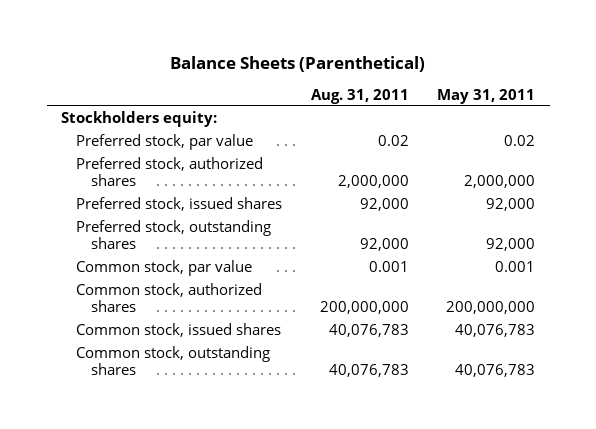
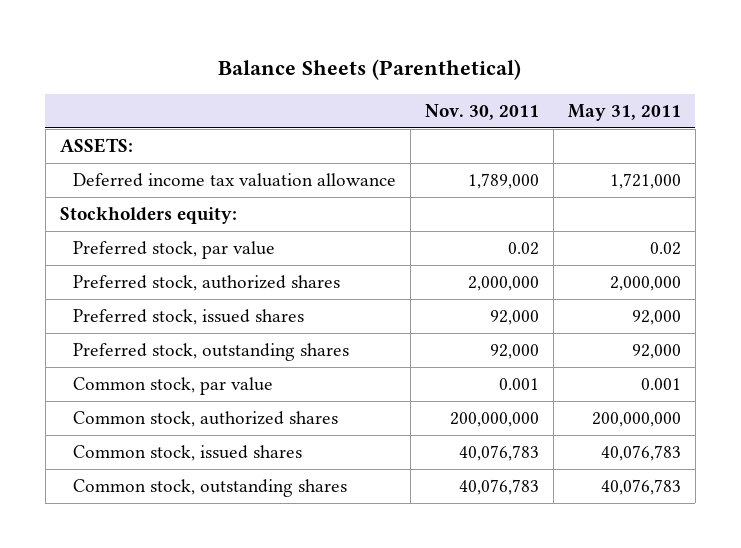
[310,88,409,104] Aug. 31, 2011 -> none
none -> [425,103,540,120] Nov. 30, 2011
none -> [59,138,133,154] ASSETS:
none -> [73,173,397,188] Deferred income tax valuation allowance

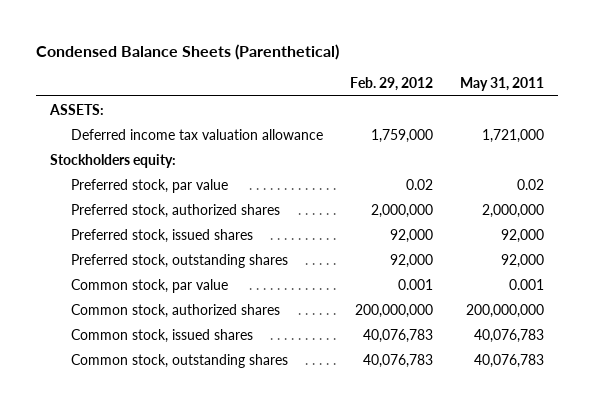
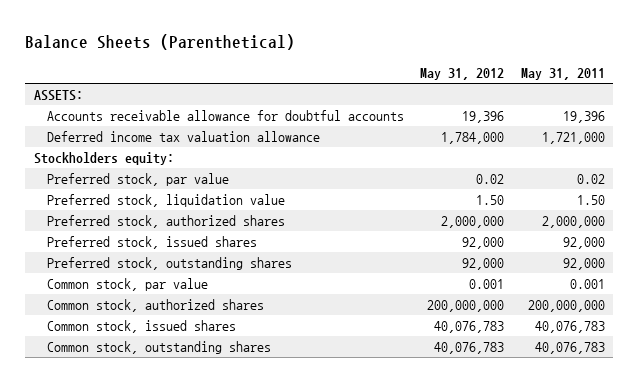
[36,43,340,60] Condensed Balance Sheets (Parenthetical) -> [25,34,296,51] Balance Sheets (Parenthetical)
[349,76,433,91] Feb. 29, 2012 -> none
none -> [420,67,505,80] May 31, 2012
none -> [46,110,404,122] Accounts receivable allowance for doubtful accounts
none -> [46,194,285,208] Preferred stock, liquidation value

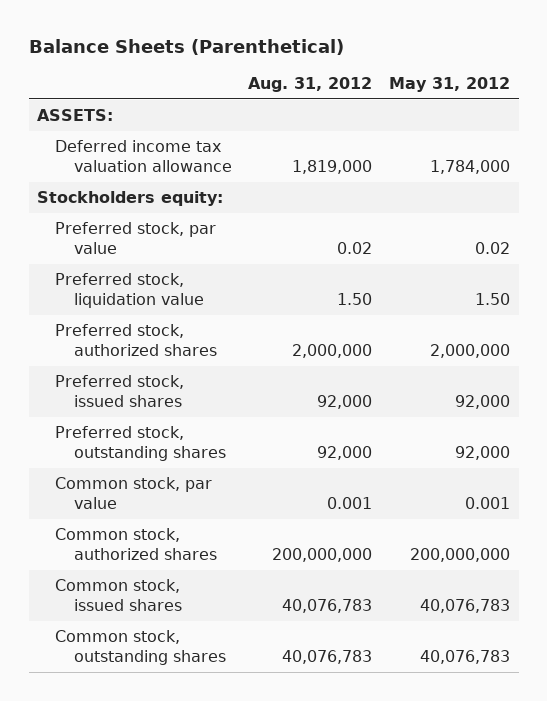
[520,67,605,80] May 31, 2011 -> none
none -> [248,77,373,93] Aug. 31, 2012
[46,110,404,122] Accounts receivable allowance for doubtful accounts -> none

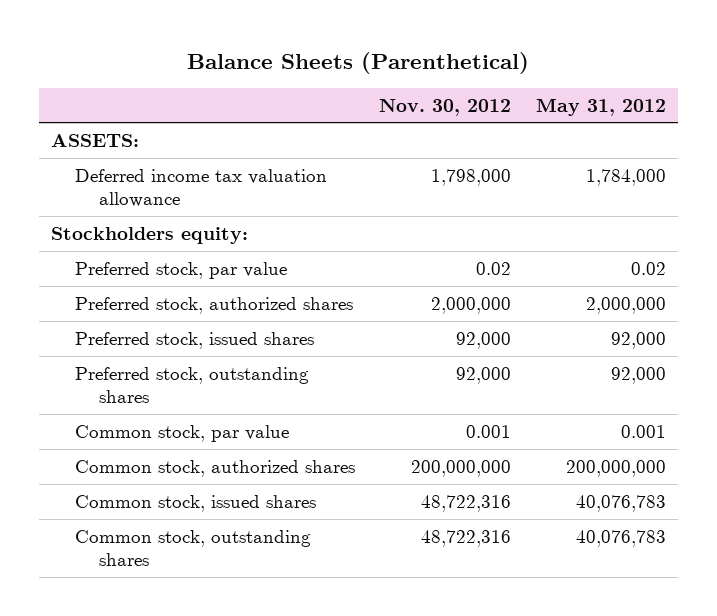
[248,77,373,93] Aug. 31, 2012 -> none
none -> [379,98,512,116] Nov. 30, 2012
[55,273,204,308] Preferred stock, liquidation value -> none

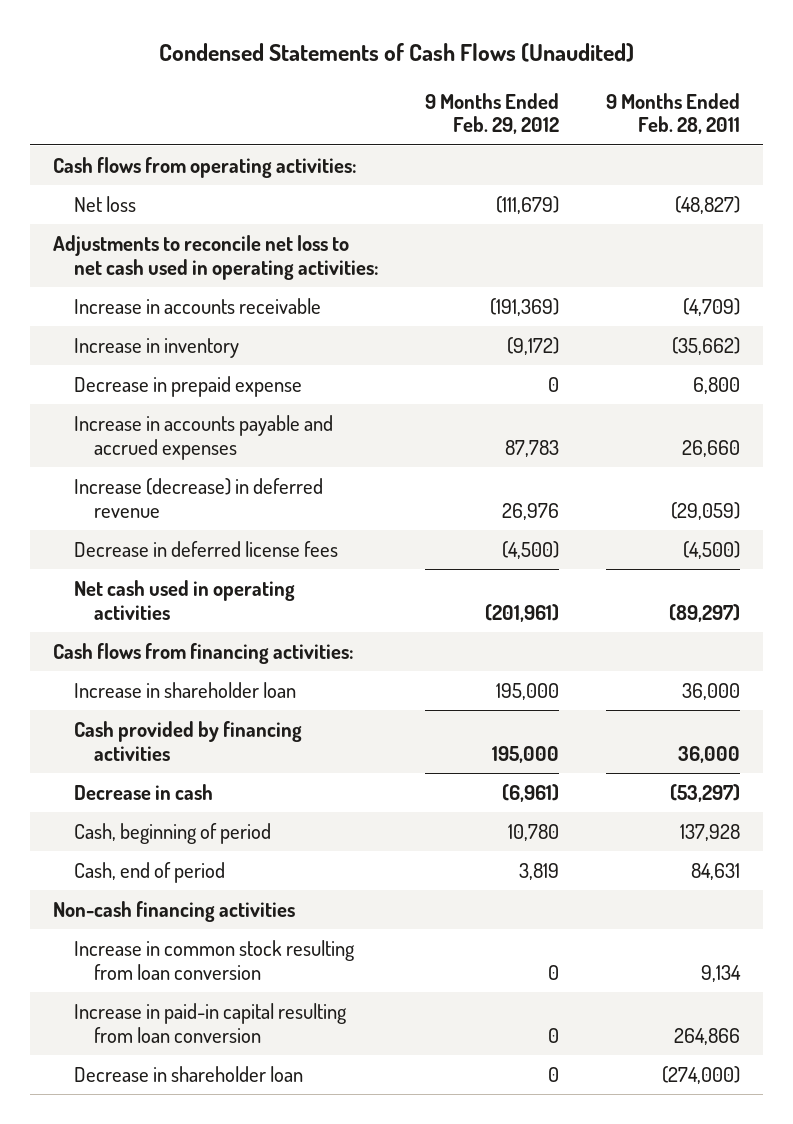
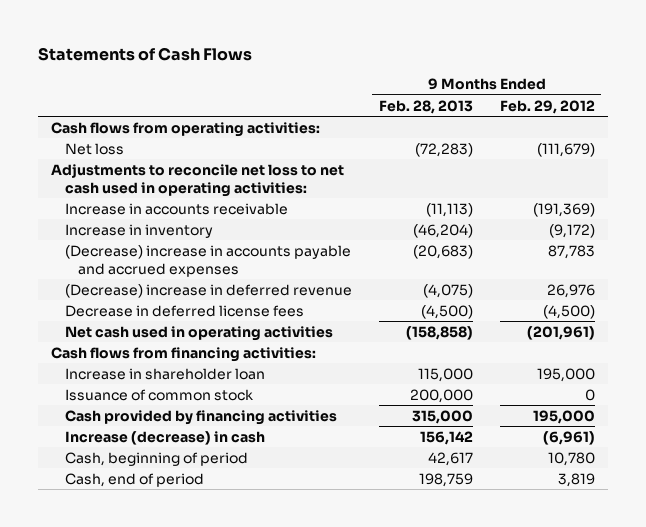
[158,43,634,63] Condensed Statements of Cash Flows (Unaudited) -> [37,46,252,61] Statements of Cash Flows
[606,92,741,135] 9 Months Ended Feb. 28, 2011 -> none
none -> [378,99,473,114] Feb. 28, 2013
[73,376,302,398] Decrease in prepaid expense -> none
[73,415,333,460] Increase in accounts payable and accrued expenses -> [64,244,351,277] (Decrease) increase in accounts payable and accrued expenses
[73,478,323,518] Increase (decrease) in deferred revenue -> [64,283,352,298] (Decrease) increase in deferred revenue
none -> [64,388,253,401] Issuance of common stock
[73,784,213,801] Decrease in cash -> [64,430,265,445] Increase (decrease) in cash
[52,901,295,923] Non-cash financing activities -> none
[73,940,355,980] Increase in common stock resulting from loan conversion -> none
[73,1003,347,1043] Increase in paid-in capital resulting from loan conversion -> none
[73,1066,303,1083] Decrease in shareholder loan -> none

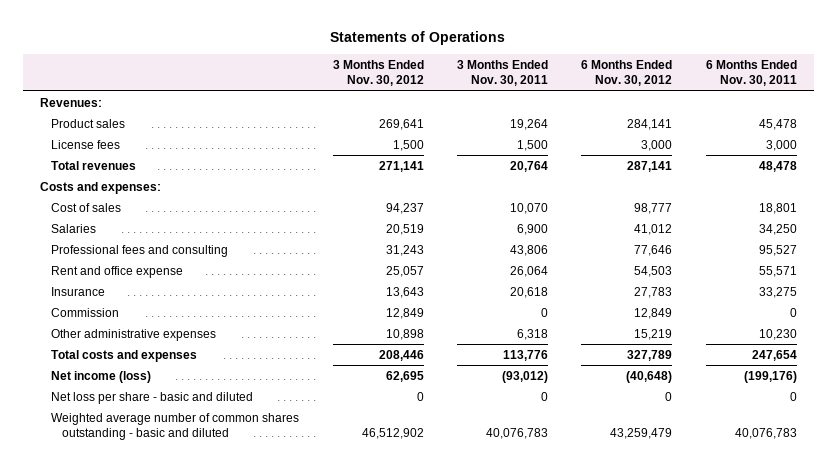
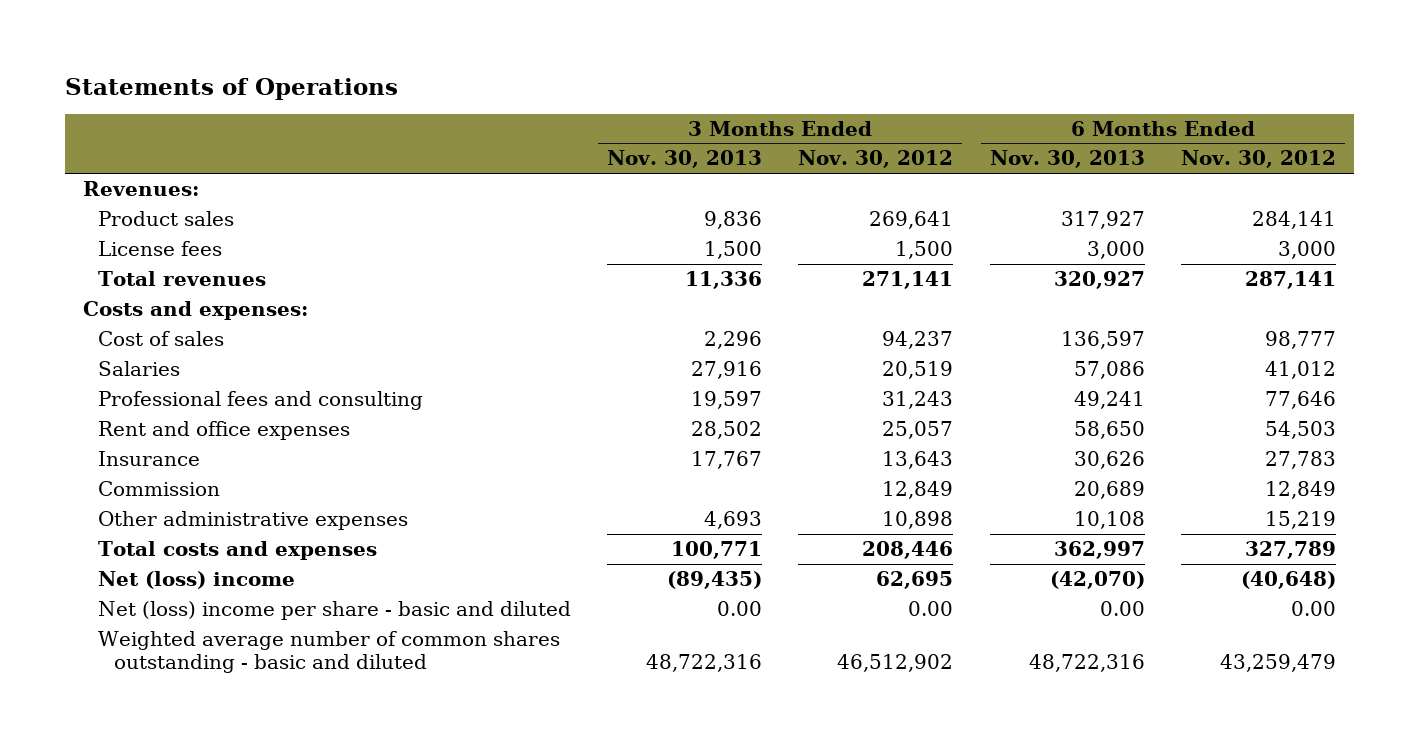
[456,59,548,87] 3 Months Ended Nov. 30, 2011 -> none
[705,59,797,87] 6 Months Ended Nov. 30, 2011 -> none
none -> [607,150,763,169] Nov. 30, 2013
none -> [989,150,1145,169] Nov. 30, 2013
[51,265,184,278] Rent and office expense -> [98,420,351,440] Rent and office expenses
[51,370,152,383] Net income (loss) -> [98,570,296,589] Net (loss) income
[51,391,254,404] Net loss per share - basic and diluted -> [98,600,572,620] Net (loss) income per share - basic and diluted
[416,391,424,401] 0 -> [908,600,954,616] 0.00
[665,391,673,401] 0 -> [1290,600,1336,616] 0.00

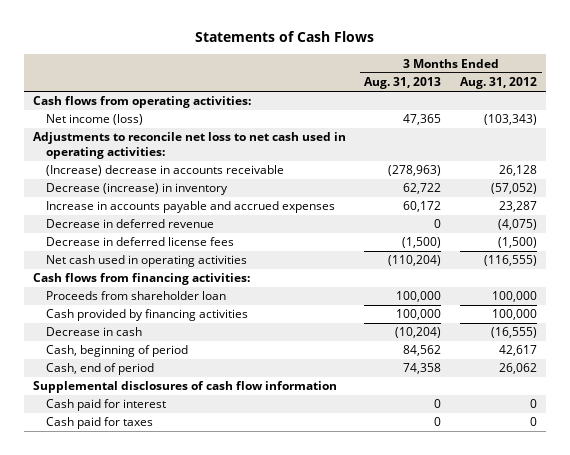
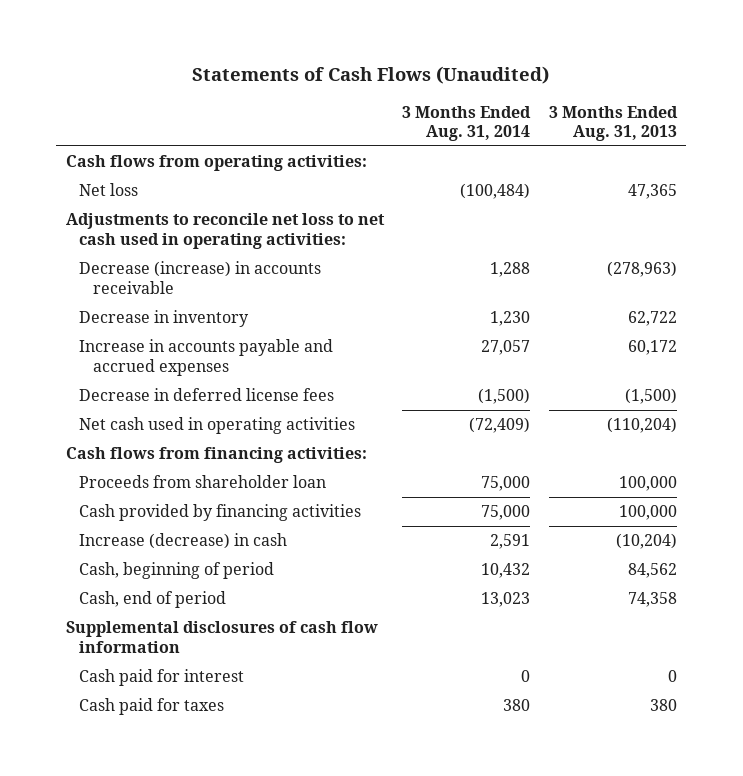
[194,31,374,43] Statements of Cash Flows -> [192,66,550,85] Statements of Cash Flows (Unaudited)
[459,77,537,90] Aug. 31, 2012 -> none
none -> [402,105,532,142] 3 Months Ended Aug. 31, 2014
[45,114,143,126] Net income (loss) -> [79,183,139,197] Net loss
[45,165,284,177] (Increase) decrease in accounts receivable -> [79,261,322,294] Decrease (increase) in accounts receivable
[45,183,228,196] Decrease (increase) in inventory -> [79,310,250,328] Decrease in inventory
[45,219,214,229] Decrease in deferred revenue -> none
[45,327,142,337] Decrease in cash -> [79,533,288,550] Increase (decrease) in cash
[434,417,442,427] 0 -> [650,699,678,712] 380

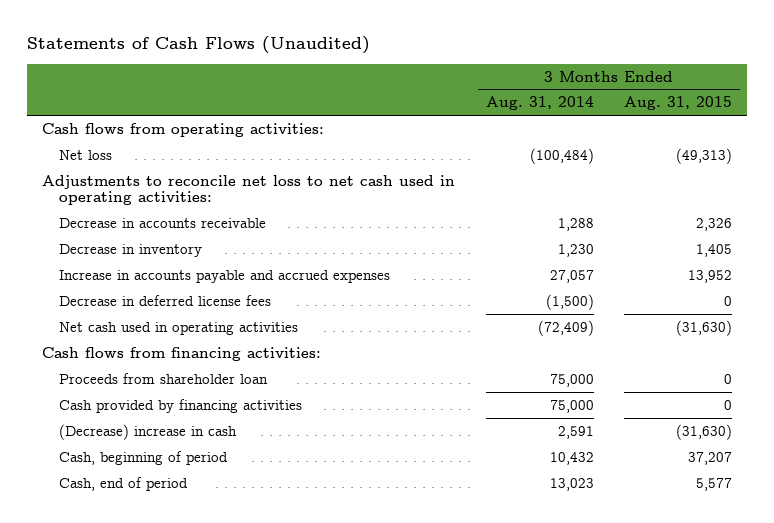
[549,105,679,142] 3 Months Ended Aug. 31, 2013 -> none
none -> [624,96,733,111] Aug. 31, 2015
[79,261,322,294] Decrease (increase) in accounts receivable -> [59,217,267,228] Decrease in accounts receivable
[79,533,288,550] Increase (decrease) in cash -> [59,423,238,440] (Decrease) increase in cash
[65,621,378,653] Supplemental disclosures of cash flow information -> none
[79,669,245,687] Cash paid for interest -> none
[79,698,225,716] Cash paid for taxes -> none

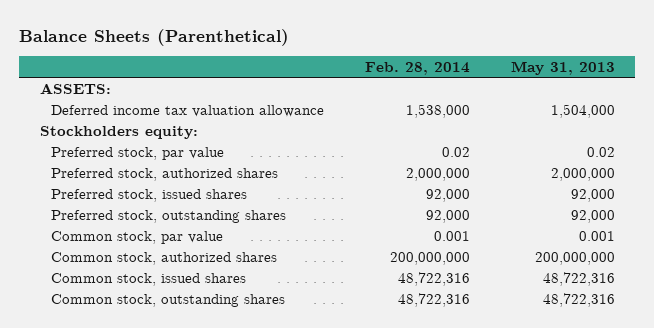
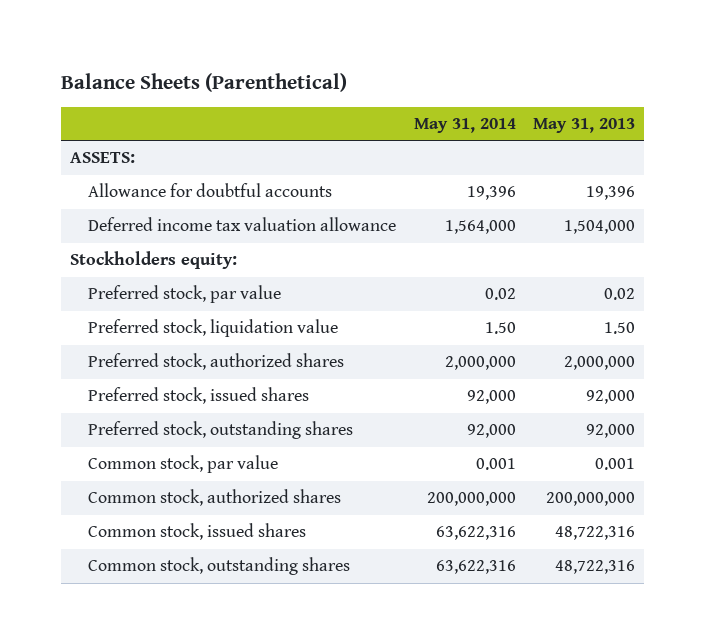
[364,61,470,75] Feb. 28, 2014 -> none
none -> [413,117,516,133] May 31, 2014
none -> [87,183,332,198] Allowance for doubtful accounts
none -> [87,319,338,338] Preferred stock, liquidation value

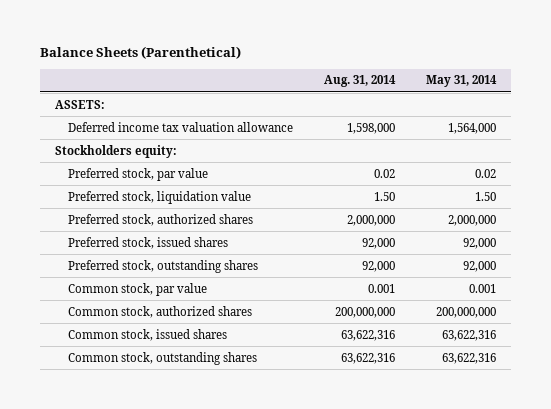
[533,117,636,133] May 31, 2013 -> none
none -> [323,75,396,88] Aug. 31, 2014
[87,183,332,198] Allowance for doubtful accounts -> none

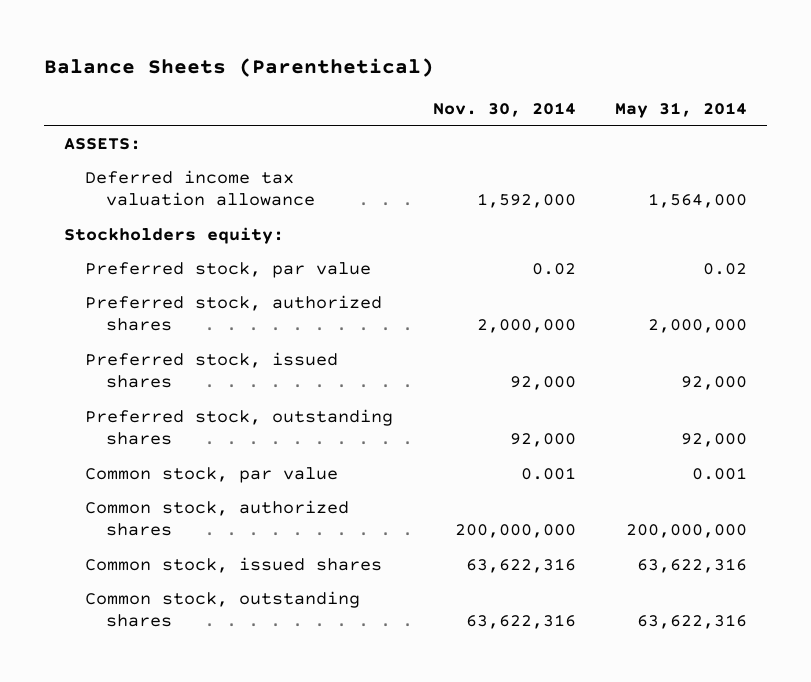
[323,75,396,88] Aug. 31, 2014 -> none
none -> [432,101,576,117] Nov. 30, 2014
[67,190,251,204] Preferred stock, liquidation value -> none

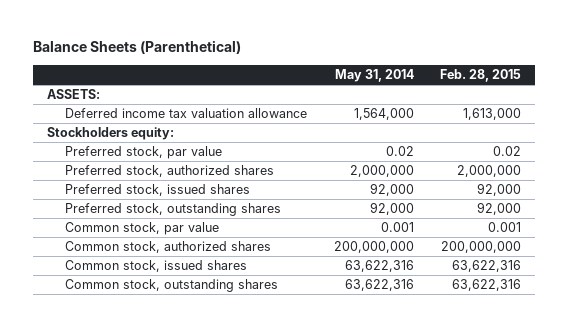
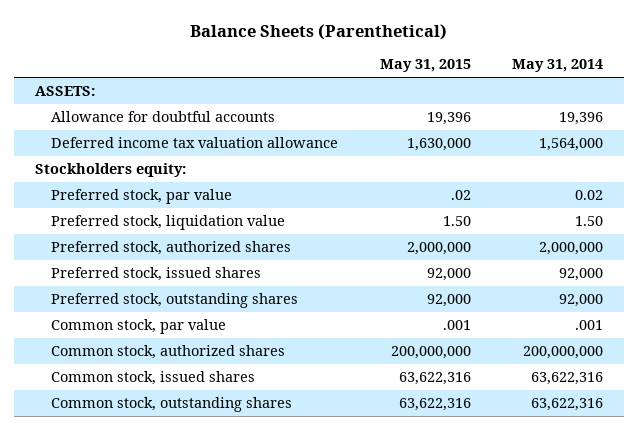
[440,68,522,82] Feb. 28, 2015 -> none
none -> [379,59,471,73] May 31, 2015
none -> [50,111,275,123] Allowance for doubtful accounts
none -> [50,215,285,231] Preferred stock, liquidation value
[380,222,414,233] 0.001 -> [575,320,604,331] .001

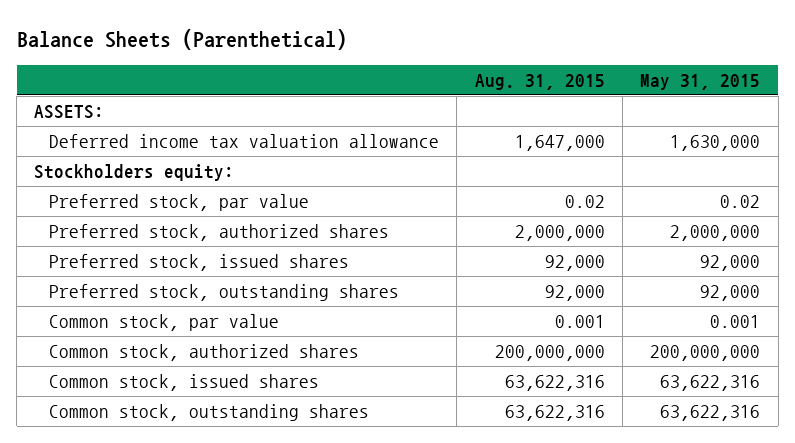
[512,59,604,73] May 31, 2014 -> none
none -> [474,73,605,90] Aug. 31, 2015
[50,111,275,123] Allowance for doubtful accounts -> none
[50,215,285,231] Preferred stock, liquidation value -> none
[450,190,471,201] .02 -> [720,195,761,209] 0.02
[442,320,471,331] .001 -> [710,315,761,329] 0.001

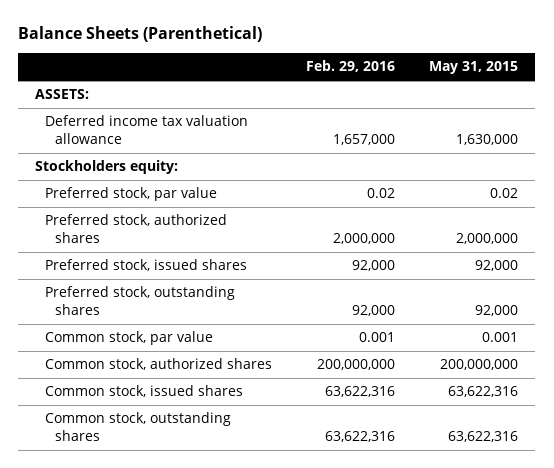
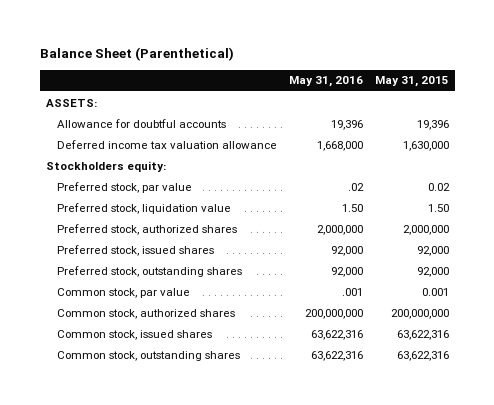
[18,26,263,43] Balance Sheets (Parenthetical) -> [39,46,234,61] Balance Sheet (Parenthetical)
[306,60,396,73] Feb. 29, 2016 -> none
none -> [289,76,364,88] May 31, 2016
none -> [57,118,227,128] Allowance for doubtful accounts
none -> [57,202,232,214] Preferred stock, liquidation value

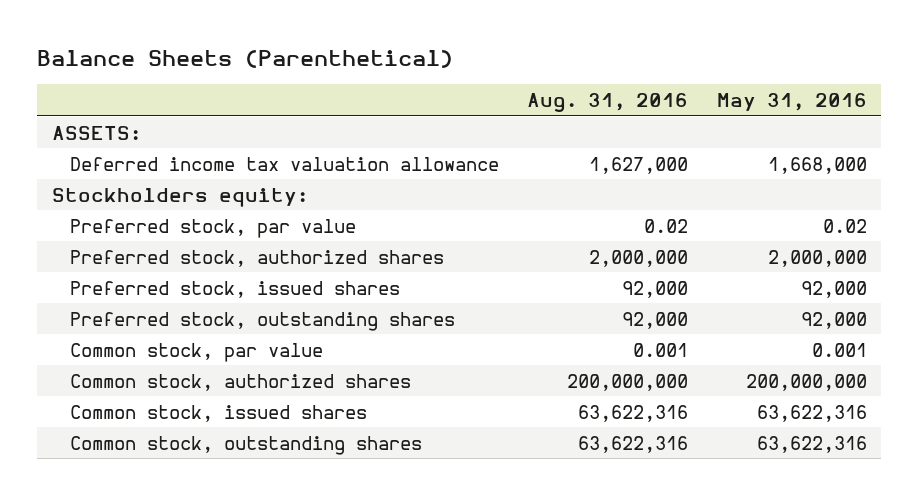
[39,46,234,61] Balance Sheet (Parenthetical) -> [37,50,454,69] Balance Sheets (Parenthetical)
[374,76,449,88] May 31, 2015 -> none
none -> [527,93,689,113] Aug. 31, 2016
[57,118,227,128] Allowance for doubtful accounts -> none
[57,202,232,214] Preferred stock, liquidation value -> none
[348,182,365,191] .02 -> [822,218,867,233] 0.02
[342,287,364,296] .001 -> [811,342,867,357] 0.001

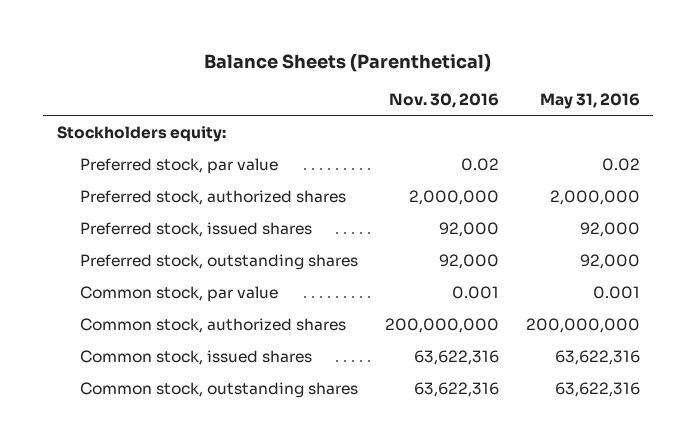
[527,93,689,113] Aug. 31, 2016 -> none
none -> [388,93,499,109] Nov. 30, 2016
[51,125,141,140] ASSETS: -> none
[69,156,499,171] Deferred income tax valuation allowance -> none

